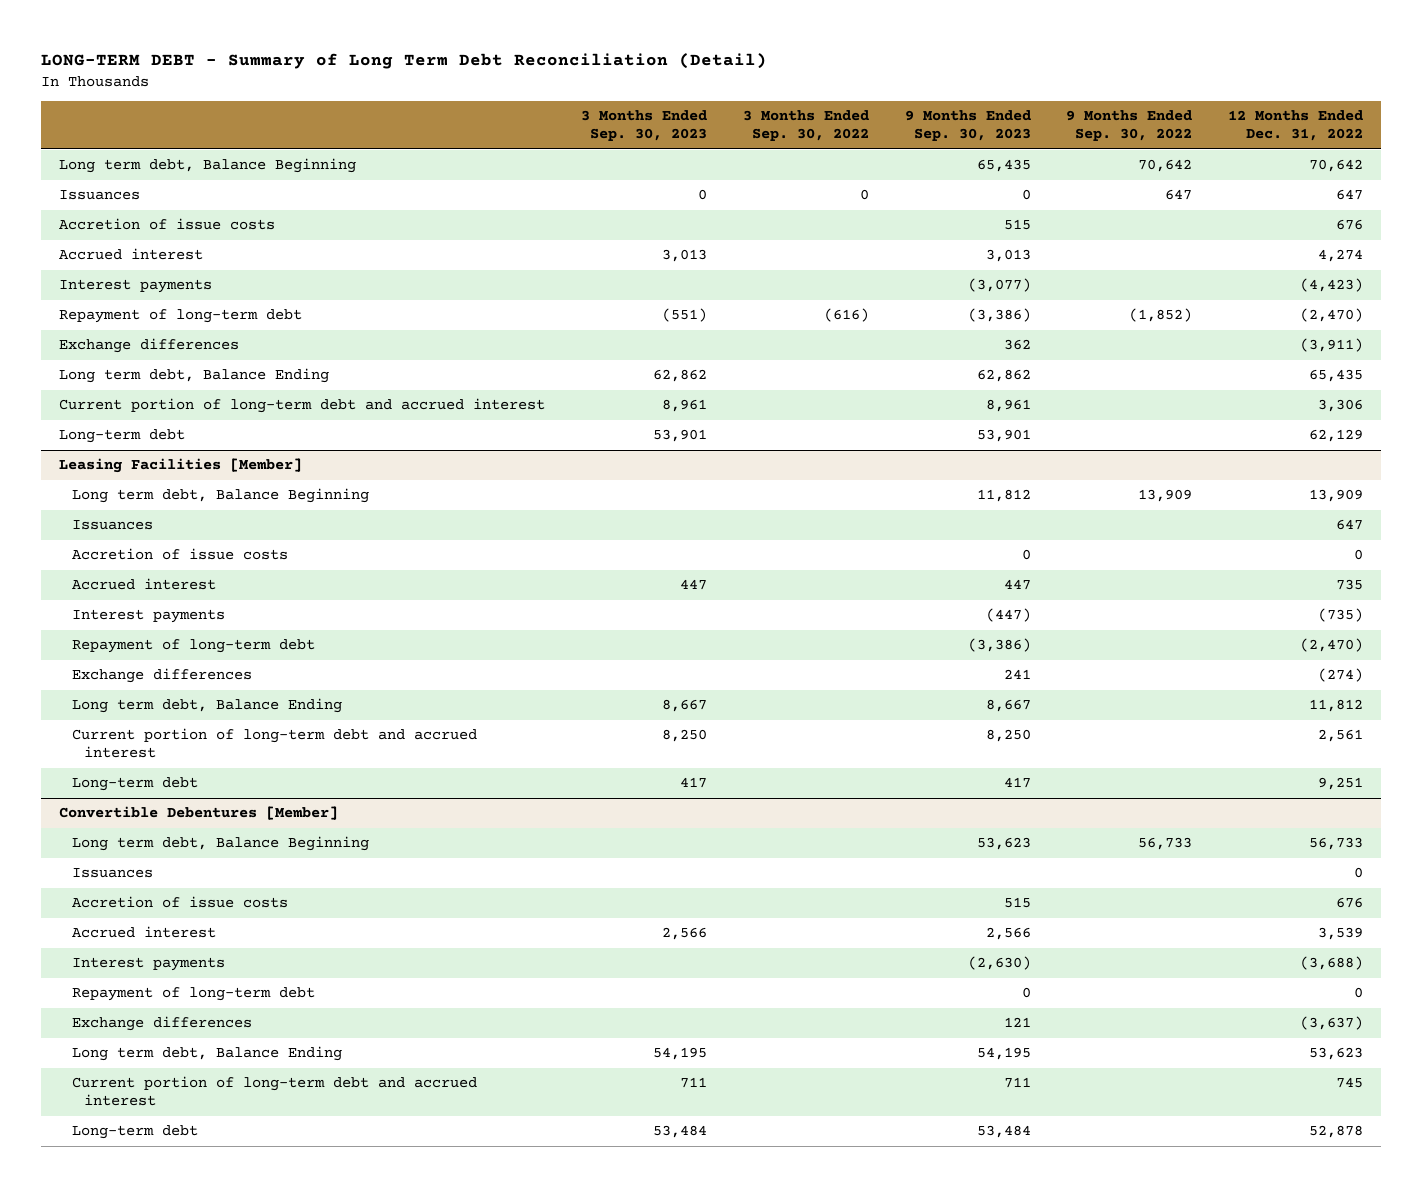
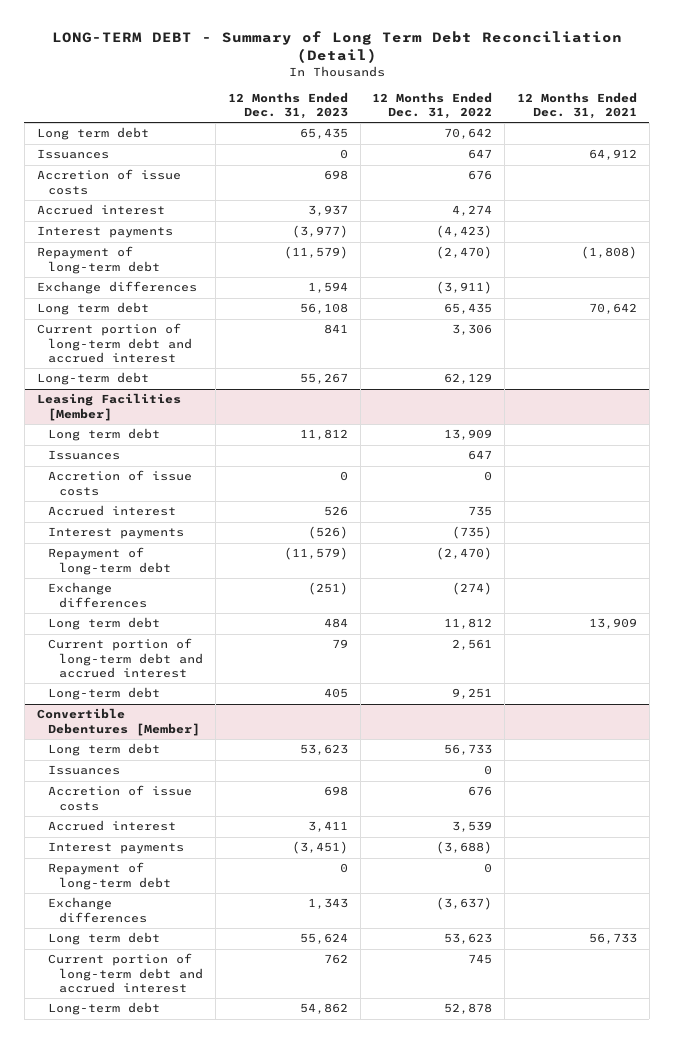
[581,110,708,142] 3 Months Ended Sep. 30, 2023 -> none
[742,110,869,142] 3 Months Ended Sep. 30, 2022 -> none
[904,110,1031,142] 9 Months Ended Sep. 30, 2023 -> none
[1066,110,1193,142] 9 Months Ended Sep. 30, 2022 -> none
none -> [227,91,348,120] 12 Months Ended Dec. 31, 2023
none -> [517,91,638,120] 12 Months Ended Dec. 31, 2021
[59,158,357,174] Long term debt, Balance Beginning -> [36,127,149,141] Long term debt
[59,368,330,384] Long term debt, Balance Ending -> [36,302,149,316] Long term debt
[71,488,369,504] Long term debt, Balance Beginning -> [47,428,160,442] Long term debt
[71,698,342,714] Long term debt, Balance Ending -> [47,617,160,631] Long term debt
[71,836,369,852] Long term debt, Balance Beginning -> [47,743,160,757] Long term debt
[71,1046,342,1062] Long term debt, Balance Ending -> [47,932,160,946] Long term debt

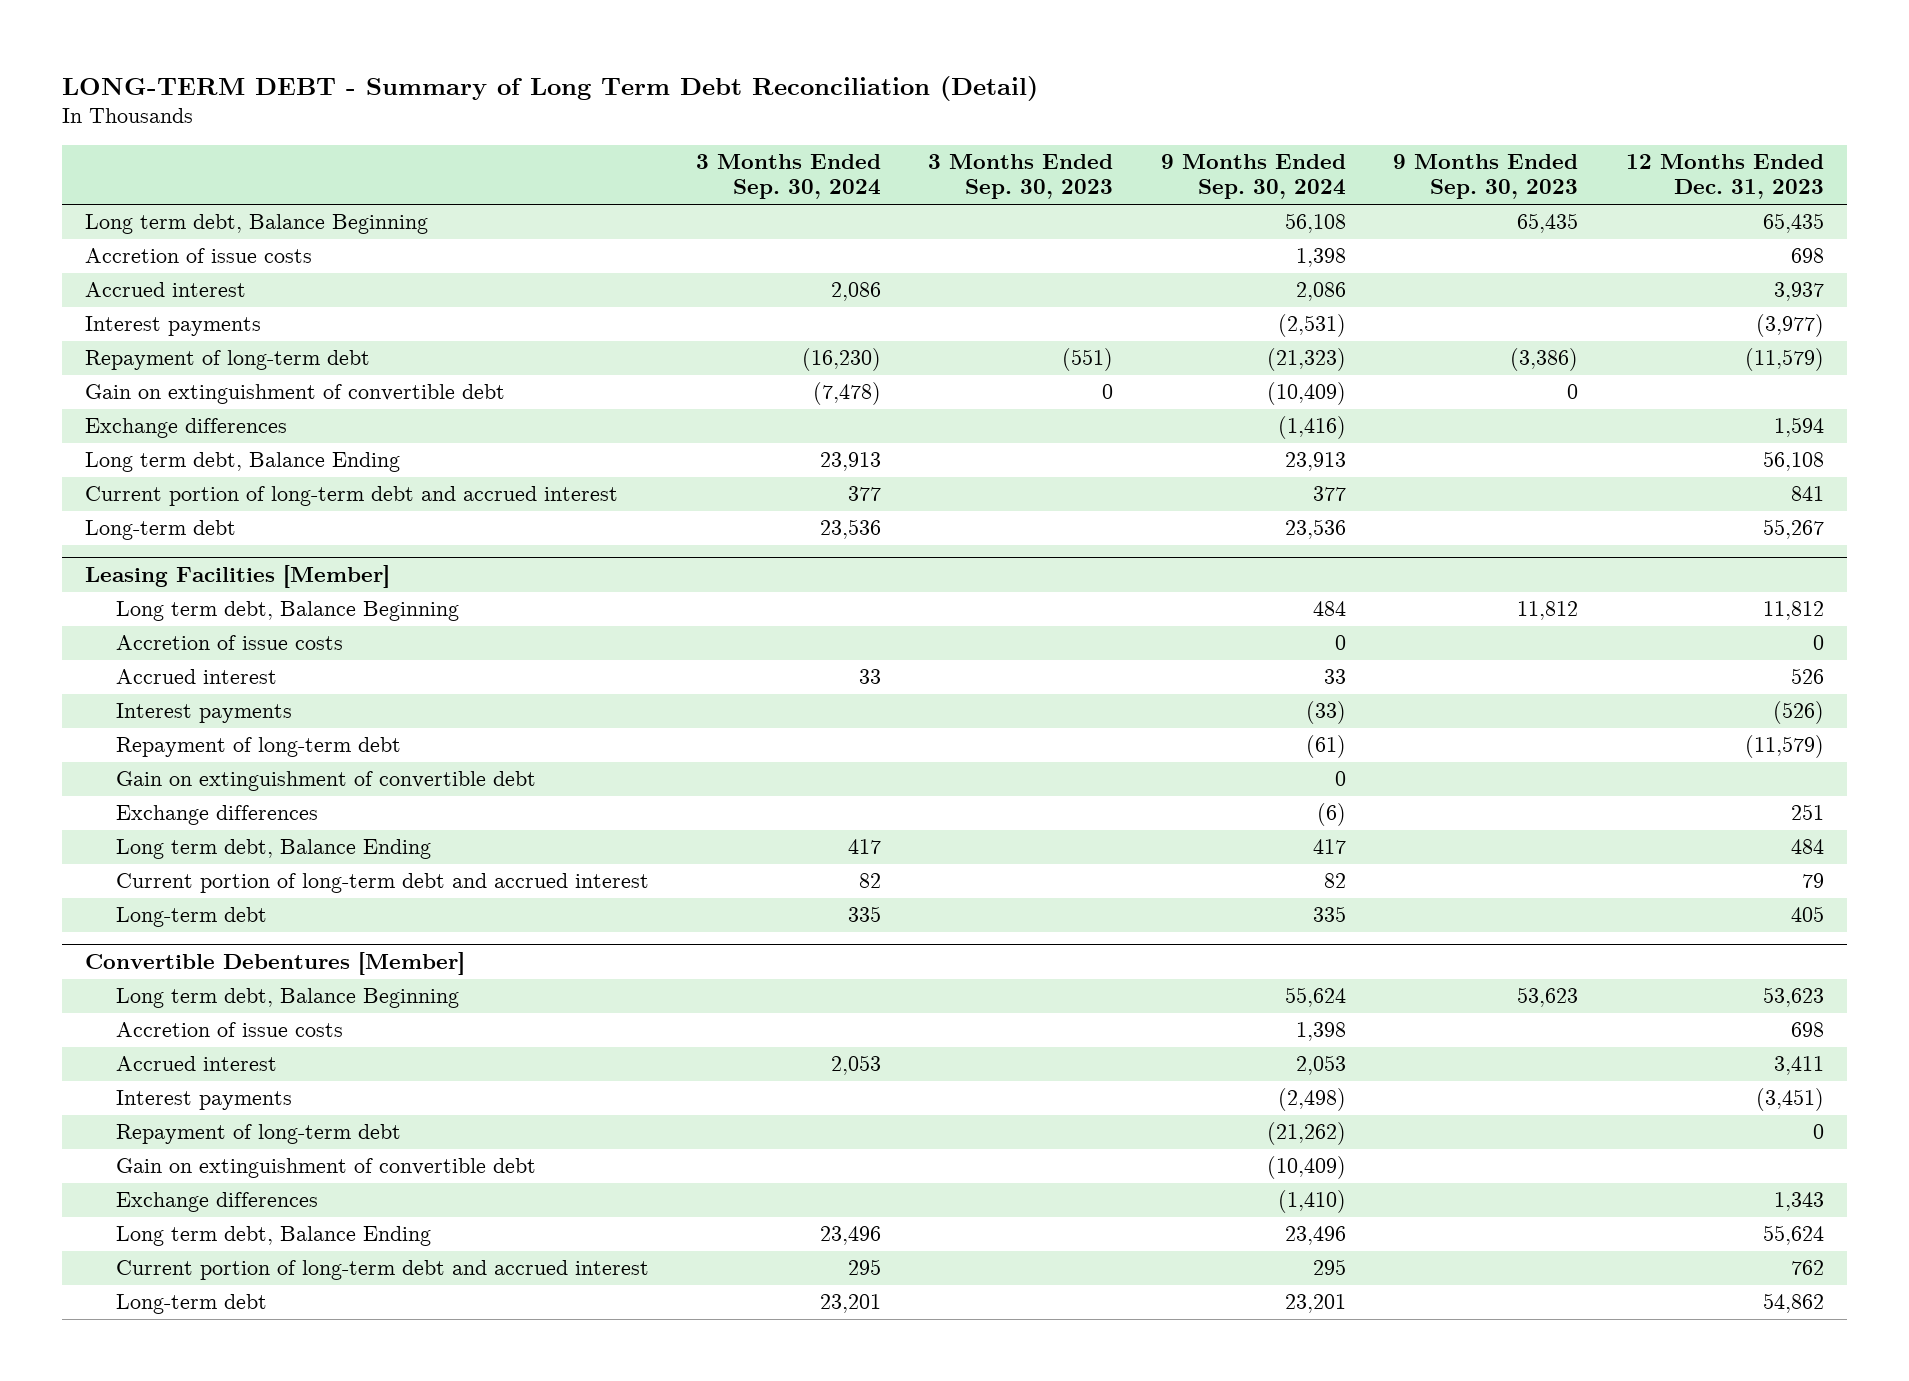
[372,91,493,120] 12 Months Ended Dec. 31, 2022 -> none
[517,91,638,120] 12 Months Ended Dec. 31, 2021 -> none
none -> [695,154,881,200] 3 Months Ended Sep. 30, 2024
none -> [928,154,1114,200] 3 Months Ended Sep. 30, 2023
none -> [1160,154,1346,200] 9 Months Ended Sep. 30, 2024
none -> [1393,154,1579,200] 9 Months Ended Sep. 30, 2023
[36,149,109,160] Issuances -> none
[36,127,149,141] Long term debt -> [85,214,429,235] Long term debt, Balance Beginning
none -> [85,384,506,405] Gain on extinguishment of convertible debt
[36,302,149,316] Long term debt -> [85,452,401,473] Long term debt, Balance Ending
[47,450,120,461] Issuances -> none
[47,428,160,442] Long term debt -> [115,601,459,622] Long term debt, Balance Beginning
none -> [115,771,536,792] Gain on extinguishment of convertible debt
[307,582,348,596] (251) -> [1790,804,1824,821] 251
[47,617,160,631] Long term debt -> [115,839,431,860] Long term debt, Balance Ending
[47,765,120,776] Issuances -> none
[47,743,160,757] Long term debt -> [115,988,459,1009] Long term debt, Balance Beginning
none -> [115,1158,536,1179] Gain on extinguishment of convertible debt
[47,932,160,946] Long term debt -> [115,1226,431,1247] Long term debt, Balance Ending

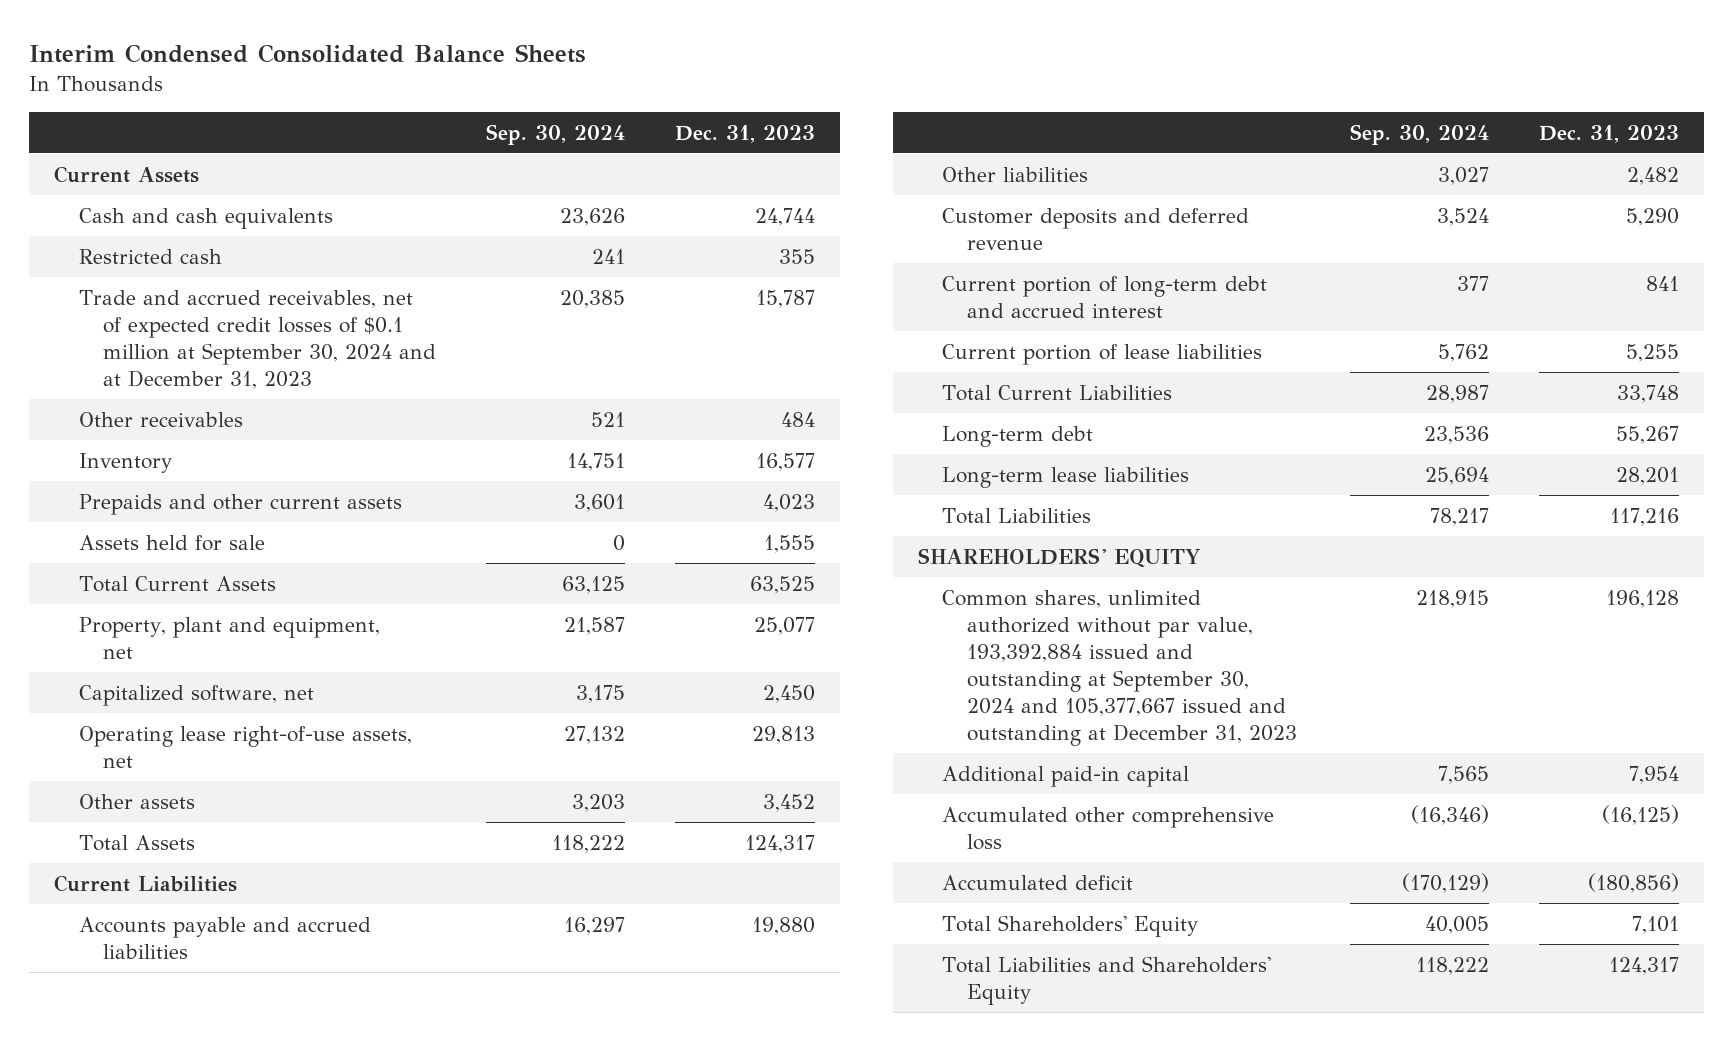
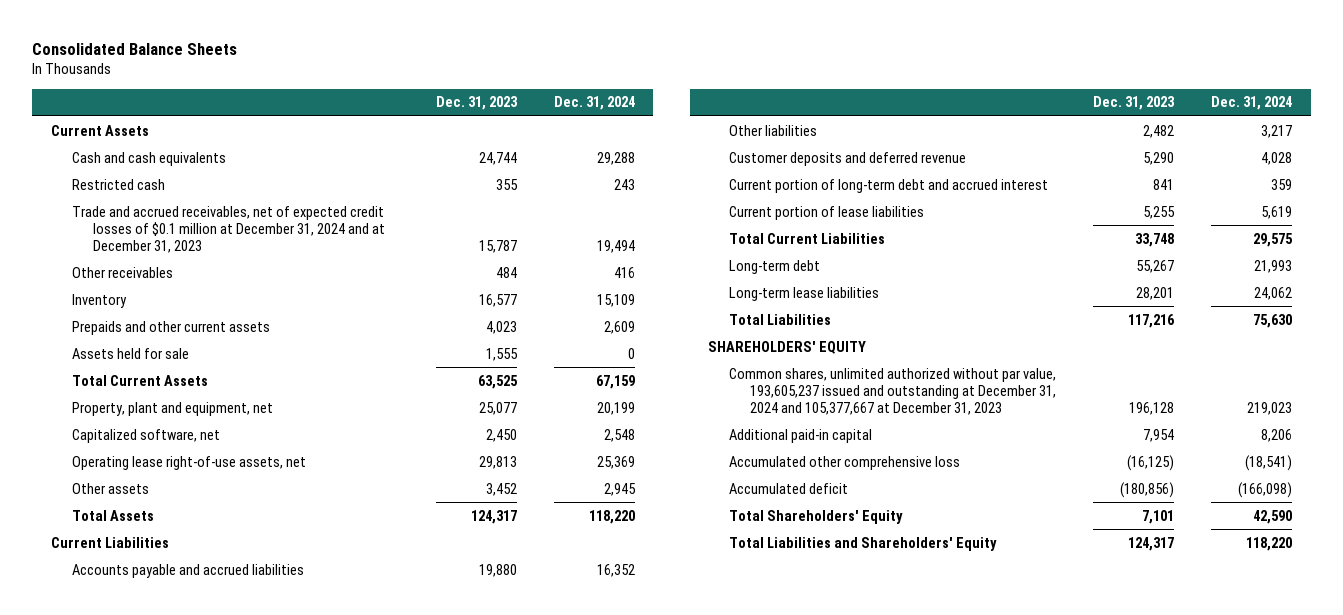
[29,44,587,64] Interim Condensed Consolidated Balance Sheets -> [32,42,238,55] Consolidated Balance Sheets
[485,123,625,145] Sep. 30, 2024 -> none
none -> [553,96,635,111] Dec. 31, 2024
[78,289,436,389] Trade and accrued receivables, net of expected credit losses of $0.1 million at September 30, 2024 and at December 31, 2023 -> [71,205,385,253] Trade and accrued receivables, net of expected credit losses of $0.1 million at December 31, 2024 and at December 31, 2023
[942,589,1297,747] Common shares, unlimited authorized without par value, 193,392,884 issued and outstanding at September 30, 2024 and 105,377,667 issued and outstanding at December 31, 2023 -> [729,367,1057,415] Common shares, unlimited authorized without par value, 193,605,237 issued and outstanding at December 31, 2024 and 105,377,667 at December 31, 2023

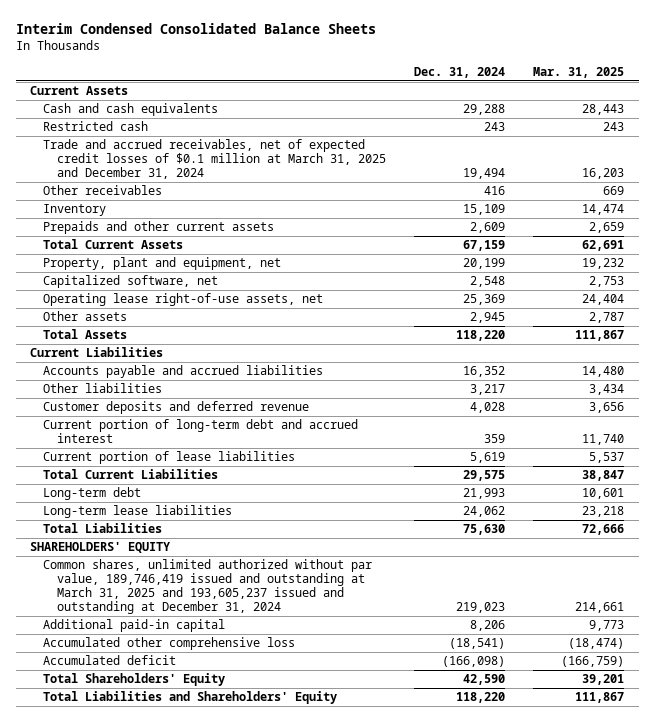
[32,42,238,55] Consolidated Balance Sheets -> [15,23,376,35] Interim Condensed Consolidated Balance Sheets
[435,96,518,111] Dec. 31, 2023 -> none
none -> [533,66,625,78] Mar. 31, 2025
[71,205,385,253] Trade and accrued receivables, net of expected credit losses of $0.1 million at December 31, 2024 and at December 31, 2023 -> [43,139,386,180] Trade and accrued receivables, net of expected credit losses of $0.1 million at March 31, 2025 and December 31, 2024
[71,347,189,359] Assets held for sale -> none
[729,367,1057,415] Common shares, unlimited authorized without par value, 193,605,237 issued and outstanding at December 31, 2024 and 105,377,667 at December 31, 2023 -> [43,559,373,615] Common shares, unlimited authorized without par value, 189,746,419 issued and outstanding at March 31, 2025 and 193,605,237 issued and outstanding at December 31, 2024

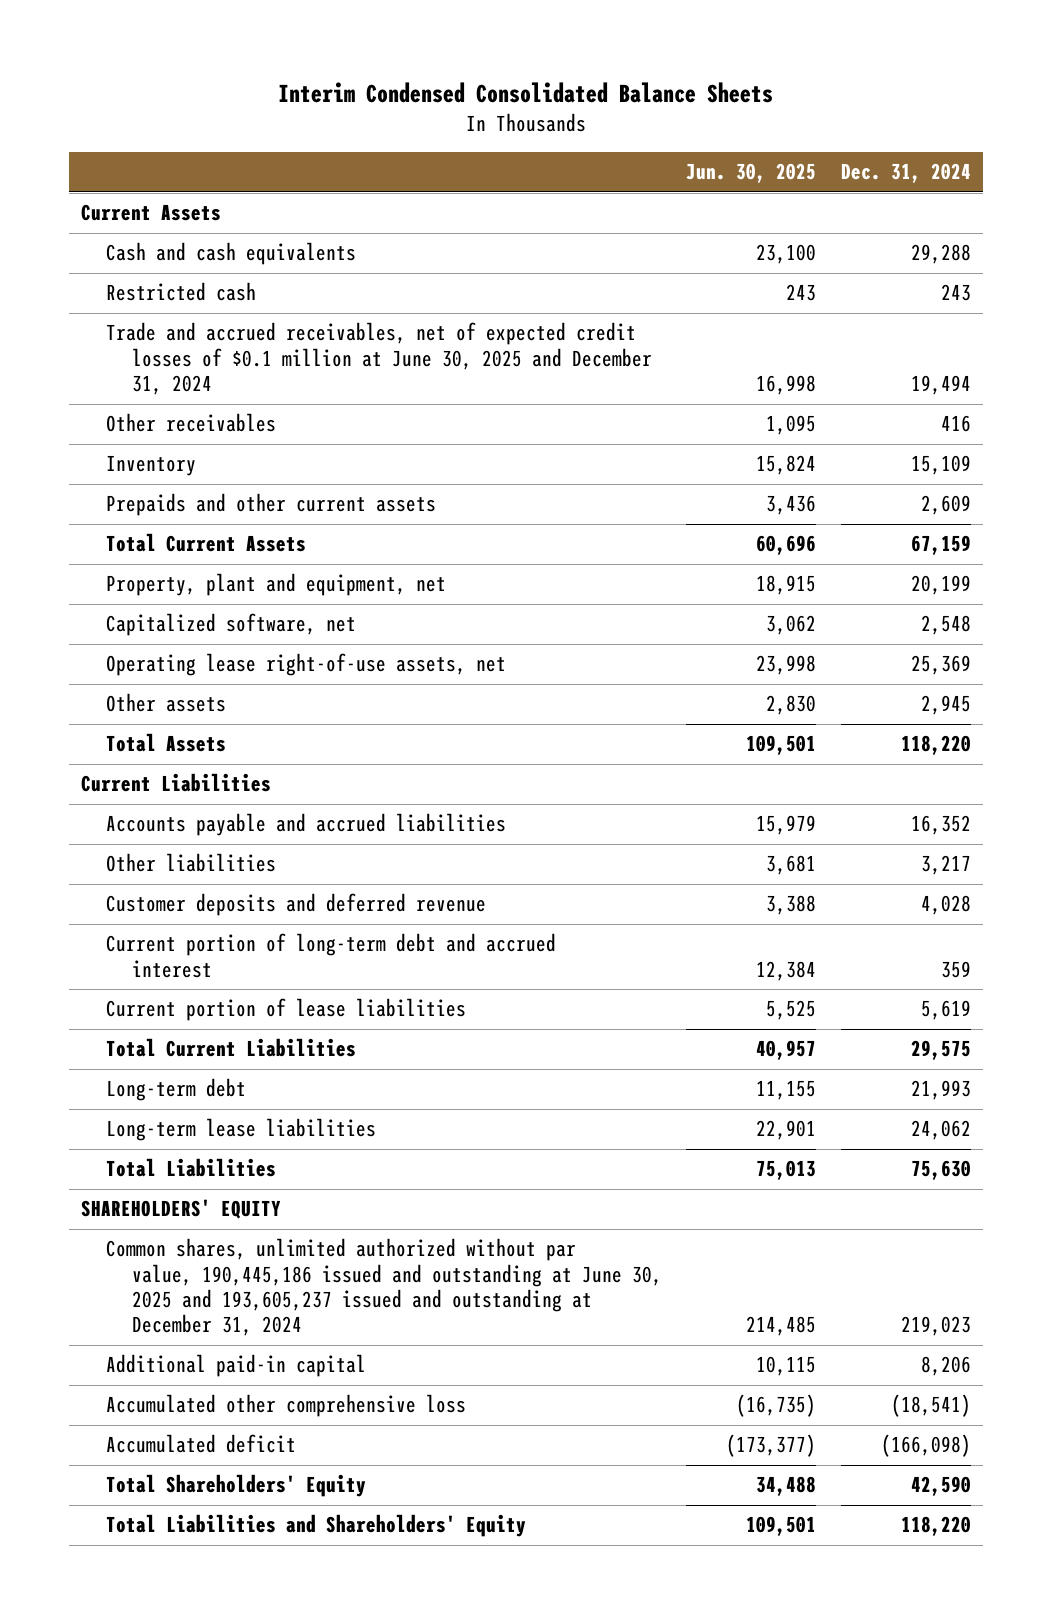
[533,66,625,78] Mar. 31, 2025 -> none
none -> [686,163,817,184] Jun. 30, 2025
[43,139,386,180] Trade and accrued receivables, net of expected credit losses of $0.1 million at March 31, 2025 and December 31, 2024 -> [106,322,652,396] Trade and accrued receivables, net of expected credit losses of $0.1 million at June 30, 2025 and December 31, 2024
[43,559,373,615] Common shares, unlimited authorized without par value, 189,746,419 issued and outstanding at March 31, 2025 and 193,605,237 issued and outstanding at December 31, 2024 -> [106,1238,662,1337] Common shares, unlimited authorized without par value, 190,445,186 issued and outstanding at June 30, 2025 and 193,605,237 issued and outstanding at December 31, 2024

